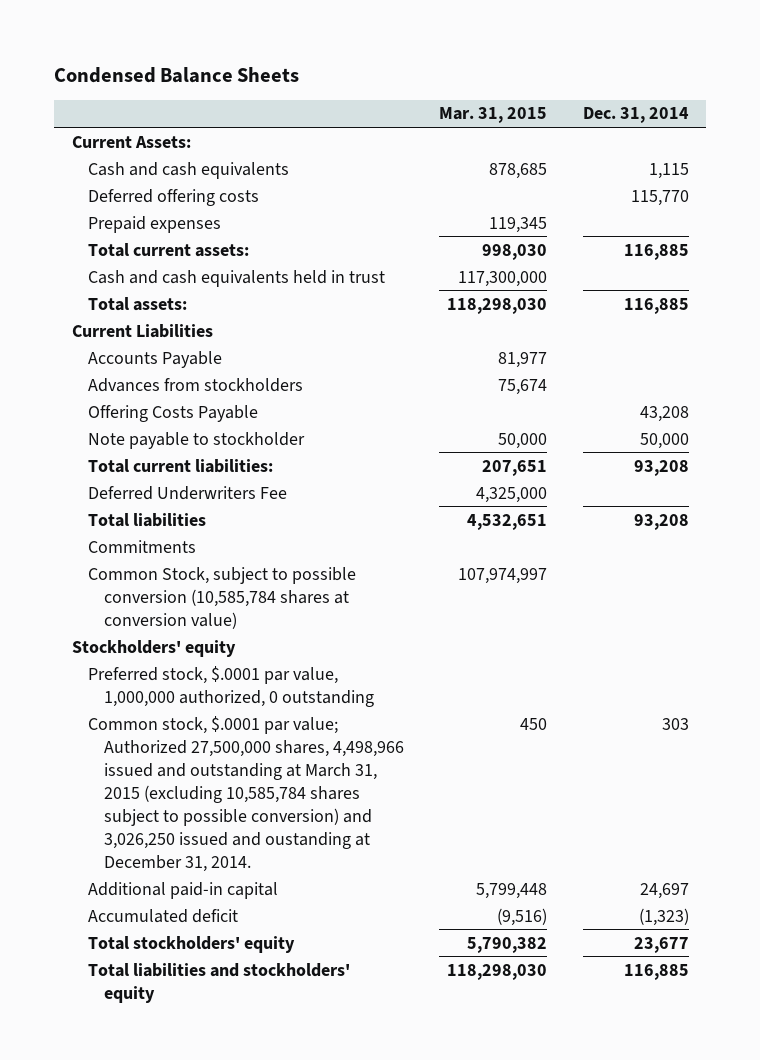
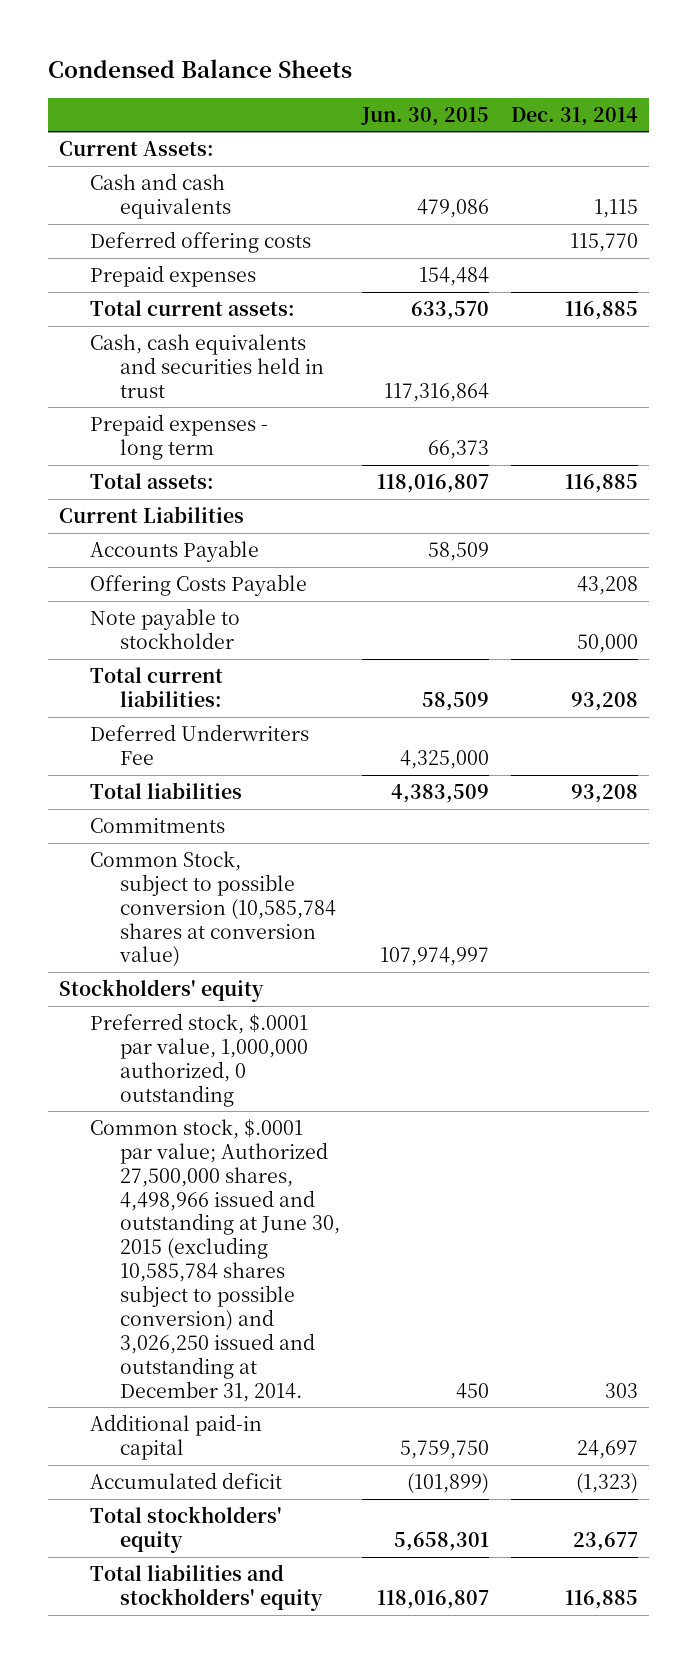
[439,107,548,124] Mar. 31, 2015 -> none
none -> [361,106,490,126] Jun. 30, 2015
[87,269,385,287] Cash and cash equivalents held in trust -> [89,333,325,398] Cash, cash equivalents and securities held in trust
none -> [89,413,268,460] Prepaid expenses - long term
[87,377,303,392] Advances from stockholders -> none
[87,715,404,872] Common stock, $.0001 par value; Authorized 27,500,000 shares, 4,498,966 issued and outstanding at March 31, 2015 (excluding 10,585,784 shares subject to possible conversion) and 3,026,250 issued and oustanding at December 31, 2014. -> [89,1118,341,1402] Common stock, $.0001 par value; Authorized 27,500,000 shares, 4,498,966 issued and outstanding at June 30, 2015 (excluding 10,585,784 shares subject to possible conversion) and 3,026,250 issued and outstanding at December 31, 2014.

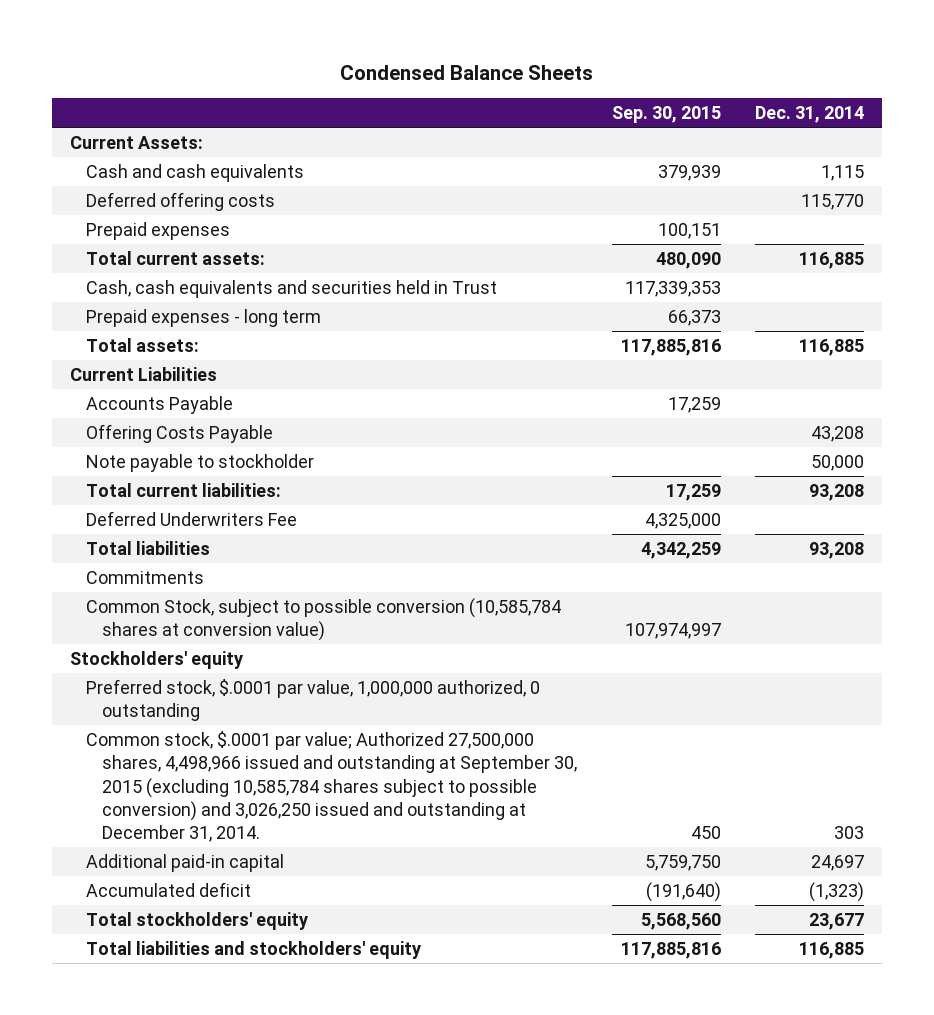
[361,106,490,126] Jun. 30, 2015 -> none
none -> [611,106,721,124] Sep. 30, 2015
[89,333,325,398] Cash, cash equivalents and securities held in trust -> [85,279,497,298] Cash, cash equivalents and securities held in Trust
[89,1118,341,1402] Common stock, $.0001 par value; Authorized 27,500,000 shares, 4,498,966 issued and outstanding at June 30, 2015 (excluding 10,585,784 shares subject to possible conversion) and 3,026,250 issued and outstanding at December 31, 2014. -> [85,730,577,843] Common stock, $.0001 par value; Authorized 27,500,000 shares, 4,498,966 issued and outstanding at September 30, 2015 (excluding 10,585,784 shares subject to possible conversion) and 3,026,250 issued and outstanding at December 31, 2014.

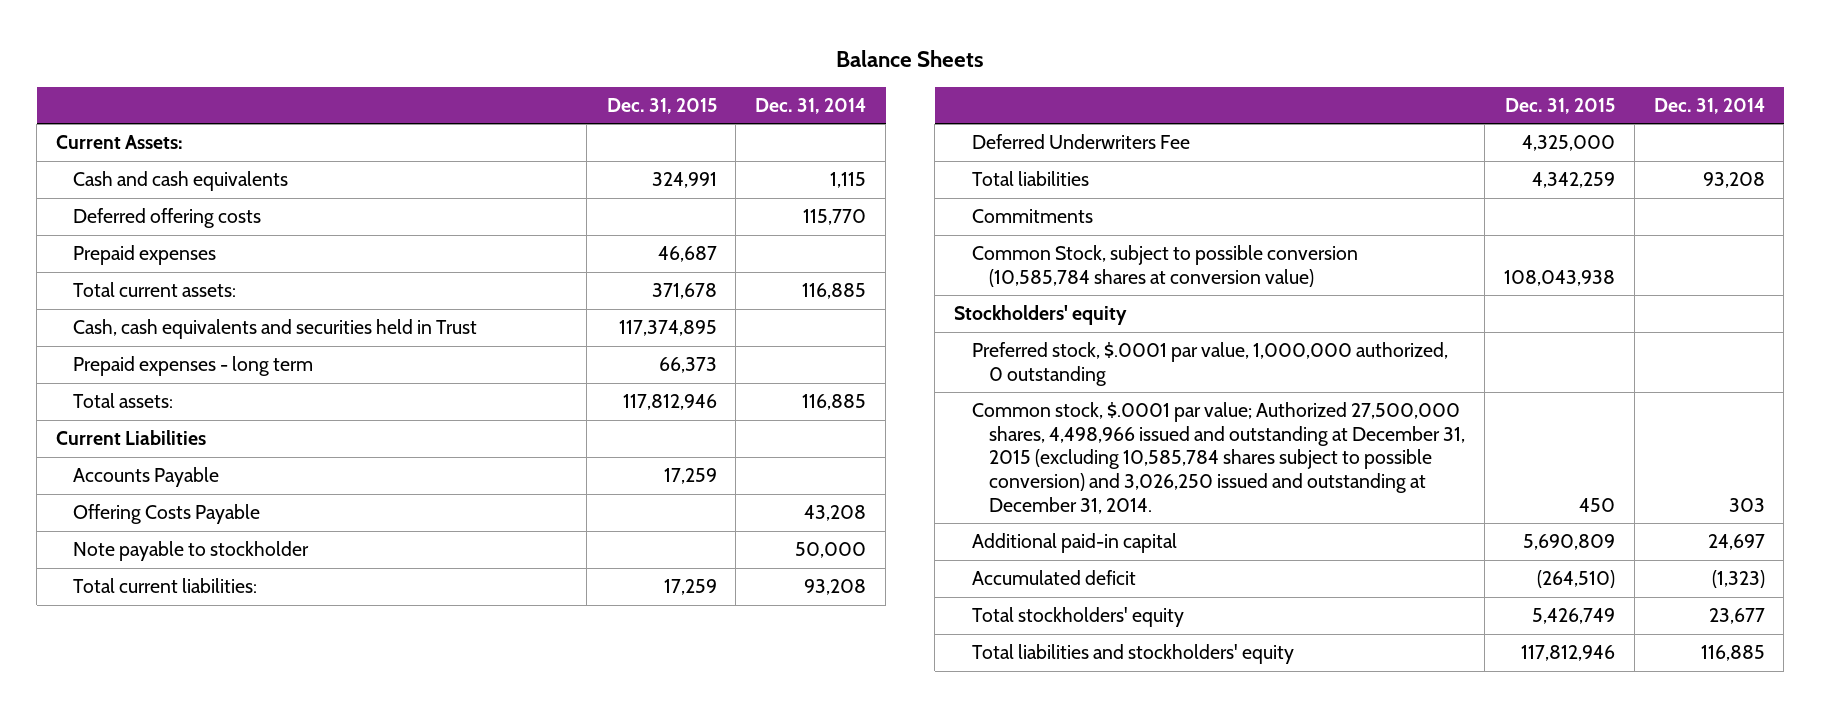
[339,65,593,81] Condensed Balance Sheets -> [836,50,985,68] Balance Sheets
[611,106,721,124] Sep. 30, 2015 -> none
none -> [606,97,717,114] Dec. 31, 2015
[85,730,577,843] Common stock, $.0001 par value; Authorized 27,500,000 shares, 4,498,966 issued and outstanding at September 30, 2015 (excluding 10,585,784 shares subject to possible conversion) and 3,026,250 issued and outstanding at December 31, 2014. -> [971,402,1466,514] Common stock, $.0001 par value; Authorized 27,500,000 shares, 4,498,966 issued and outstanding at December 31, 2015 (excluding 10,585,784 shares subject to possible conversion) and 3,026,250 issued and outstanding at December 31, 2014.

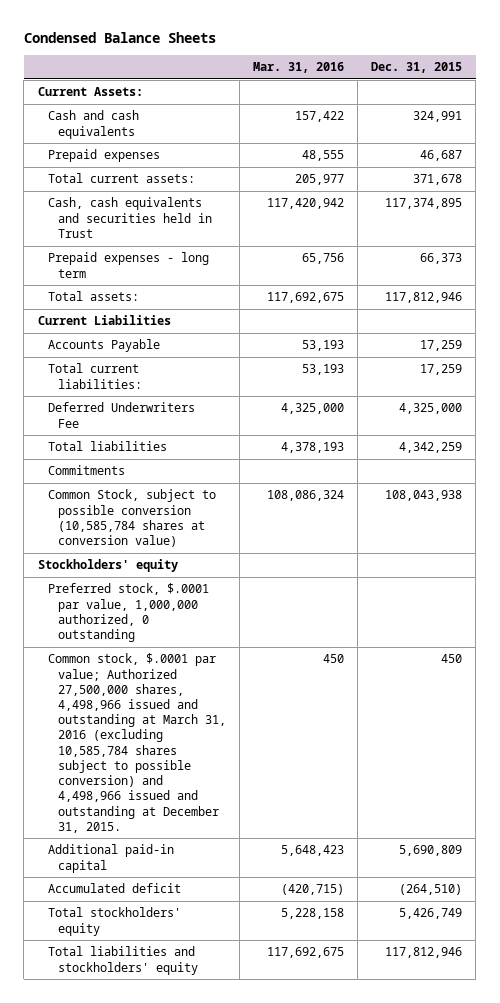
[836,50,985,68] Balance Sheets -> [23,31,216,43] Condensed Balance Sheets
[755,97,867,114] Dec. 31, 2014 -> none
none -> [253,62,345,74] Mar. 31, 2016
[73,208,262,229] Deferred offering costs -> none
[73,504,261,525] Offering Costs Payable -> none
[73,541,310,562] Note payable to stockholder -> none
[971,402,1466,514] Common stock, $.0001 par value; Authorized 27,500,000 shares, 4,498,966 issued and outstanding at December 31, 2015 (excluding 10,585,784 shares subject to possible conversion) and 3,026,250 issued and outstanding at December 31, 2014. -> [47,653,227,833] Common stock, $.0001 par value; Authorized 27,500,000 shares, 4,498,966 issued and outstanding at March 31, 2016 (excluding 10,585,784 shares subject to possible conversion) and 4,498,966 issued and outstanding at December 31, 2015.

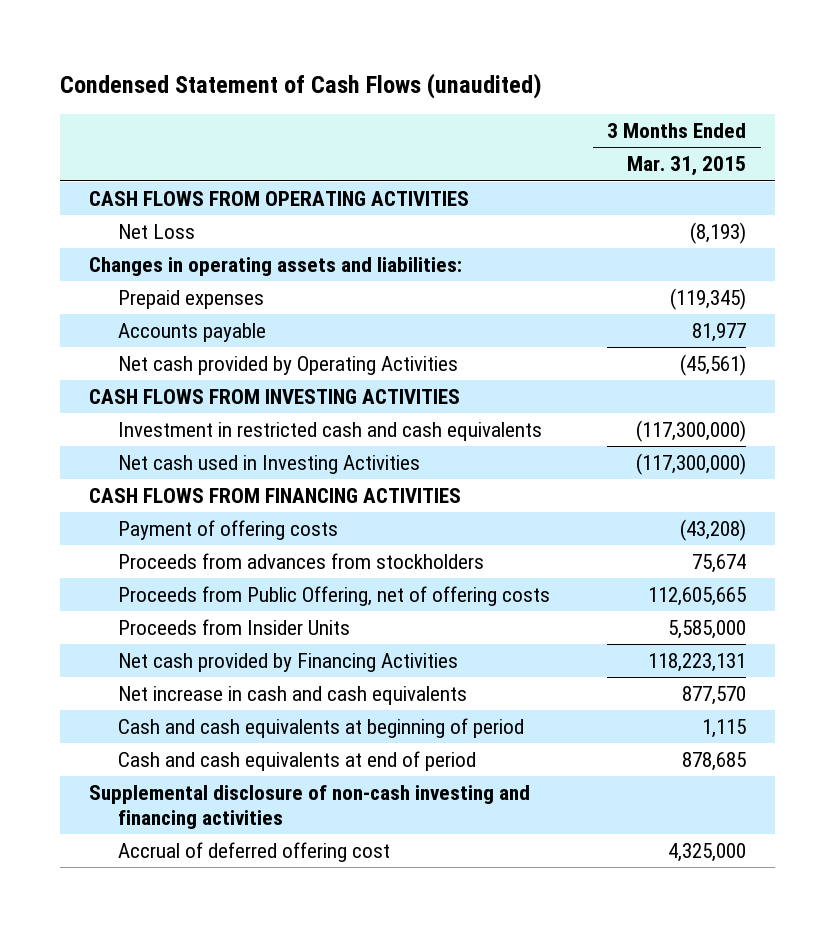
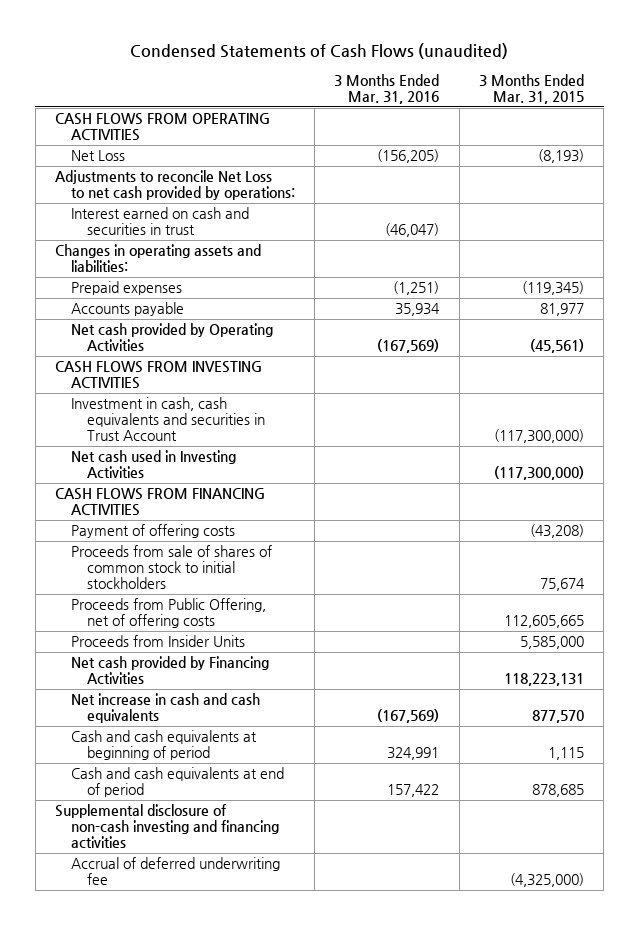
[60,72,543,99] Condensed Statement of Cash Flows (unaudited) -> [130,43,509,60] Condensed Statements of Cash Flows (unaudited)
none -> [334,73,440,104] 3 Months Ended Mar. 31, 2016
none -> [55,170,295,201] Adjustments to reconcile Net Loss to net cash provided by operations:
none -> [70,207,249,236] Interest earned on cash and securities in trust
[118,422,543,442] Investment in restricted cash and cash equivalents -> [70,397,265,442] Investment in cash, cash equivalents and securities in Trust Account
[118,553,485,570] Proceeds from advances from stockholders -> [70,545,272,590] Proceeds from sale of shares of common stock to initial stockholders
[118,842,391,863] Accrual of deferred offering cost -> none
none -> [70,857,280,886] Accrual of deferred underwriting fee

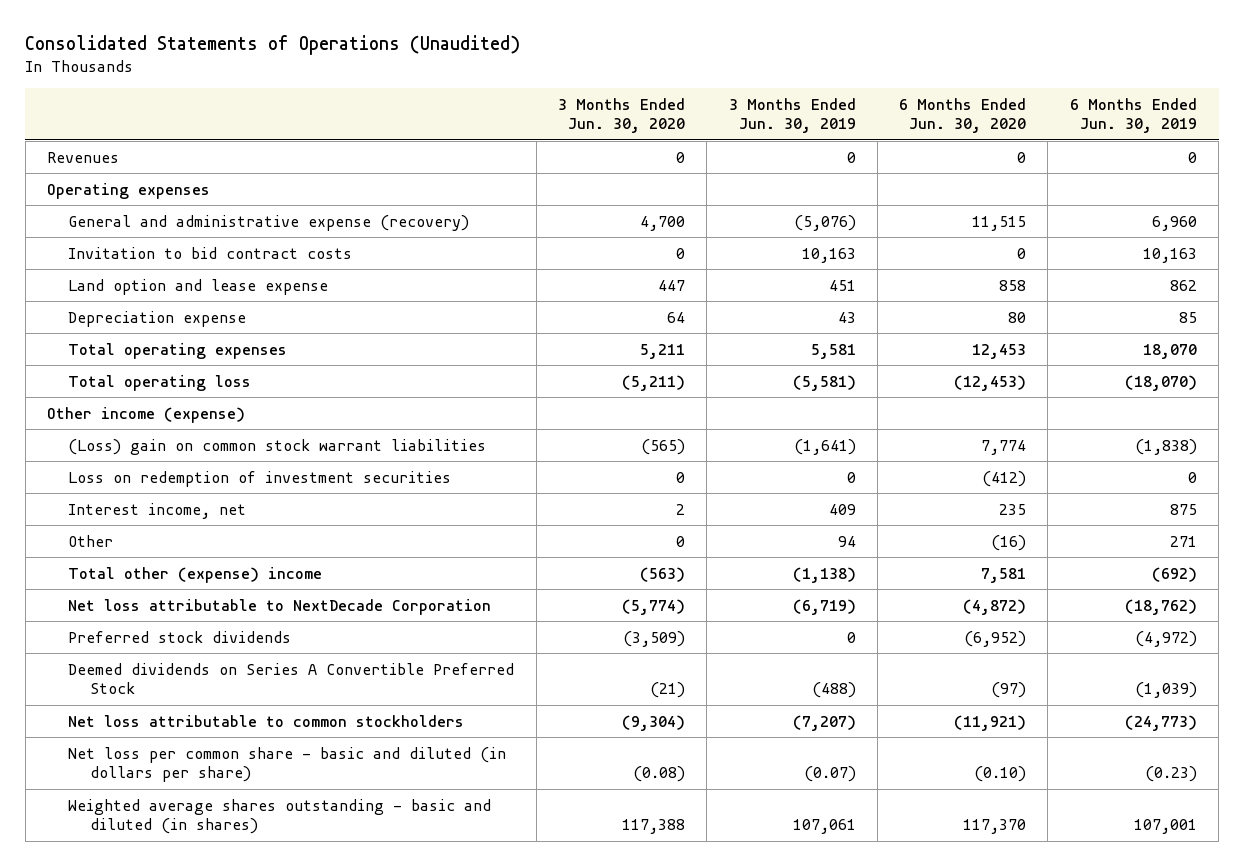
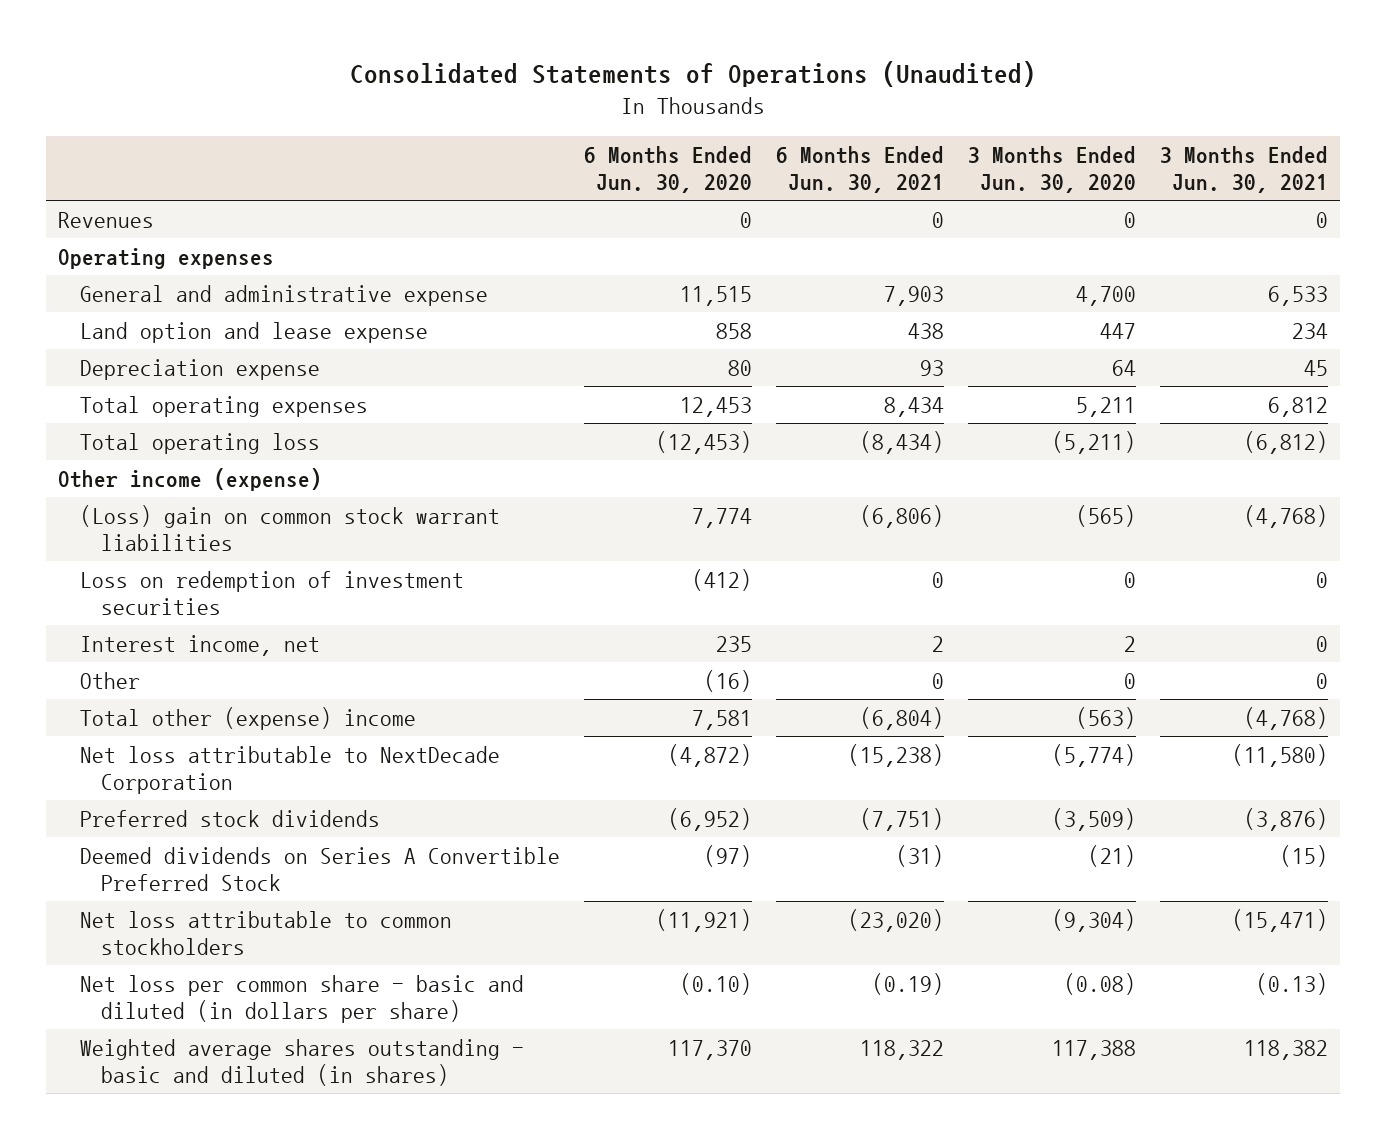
[728,97,856,134] 3 Months Ended Jun. 30, 2019 -> none
[1069,97,1197,134] 6 Months Ended Jun. 30, 2019 -> none
none -> [775,145,944,193] 6 Months Ended Jun. 30, 2021
none -> [1160,145,1329,193] 3 Months Ended Jun. 30, 2021
[68,246,353,259] Invitation to bid contract costs -> none
[68,214,470,231] General and administrative expense (recovery) -> [79,284,488,306] General and administrative expense

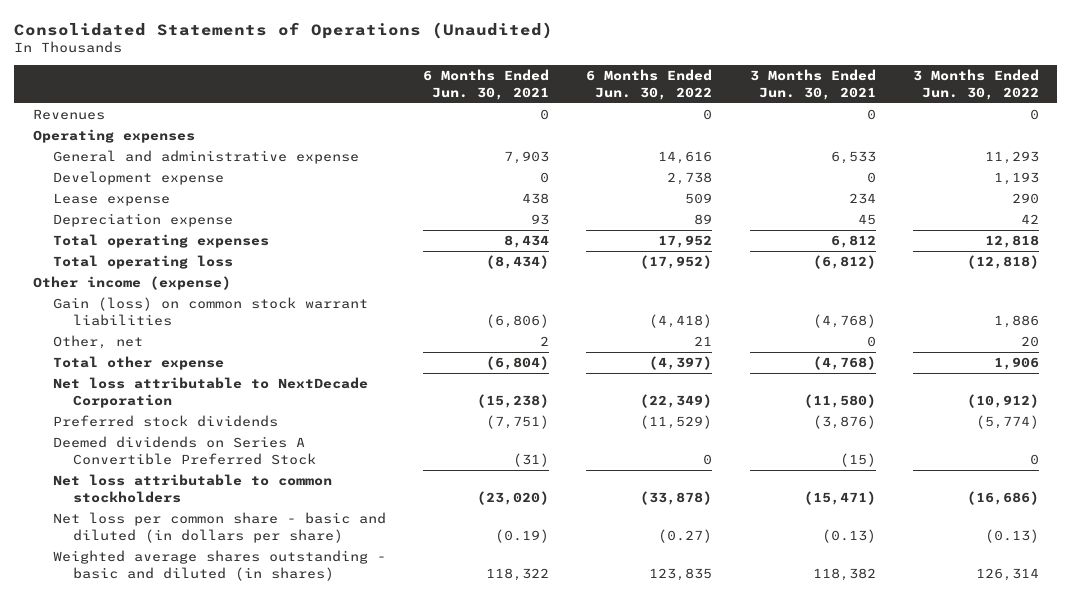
[583,145,752,193] 6 Months Ended Jun. 30, 2020 -> none
[968,145,1137,193] 3 Months Ended Jun. 30, 2020 -> none
none -> [586,69,713,101] 6 Months Ended Jun. 30, 2022
none -> [912,69,1039,101] 3 Months Ended Jun. 30, 2022
none -> [53,170,225,185] Development expense
[79,321,428,343] Land option and lease expense -> [53,192,171,206] Lease expense
[79,570,464,616] Loss on redemption of investment securities -> none
[79,634,320,656] Interest income, net -> none
[79,504,500,552] (Loss) gain on common stock warrant liabilities -> [53,296,369,326] Gain (loss) on common stock warrant liabilities
[79,671,140,689] Other -> [53,334,144,349] Other, net
[931,672,944,689] 0 -> [540,335,550,346] 2
[79,706,416,730] Total other (expense) income -> [53,355,225,370] Total other expense

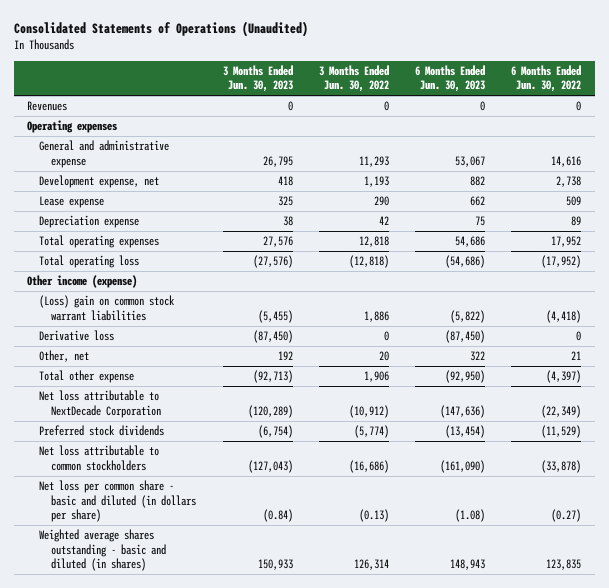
[423,69,550,101] 6 Months Ended Jun. 30, 2021 -> none
[749,69,876,101] 3 Months Ended Jun. 30, 2021 -> none
none -> [222,64,293,93] 3 Months Ended Jun. 30, 2023
none -> [415,64,486,93] 6 Months Ended Jun. 30, 2023
[53,170,225,185] Development expense -> [39,175,160,189] Development expense, net
[53,296,369,326] Gain (loss) on common stock warrant liabilities -> [39,295,176,321] (Loss) gain on common stock warrant liabilities
none -> [39,330,115,342] Derivative loss
[53,435,317,465] Deemed dividends on Series A Convertible Preferred Stock -> none

